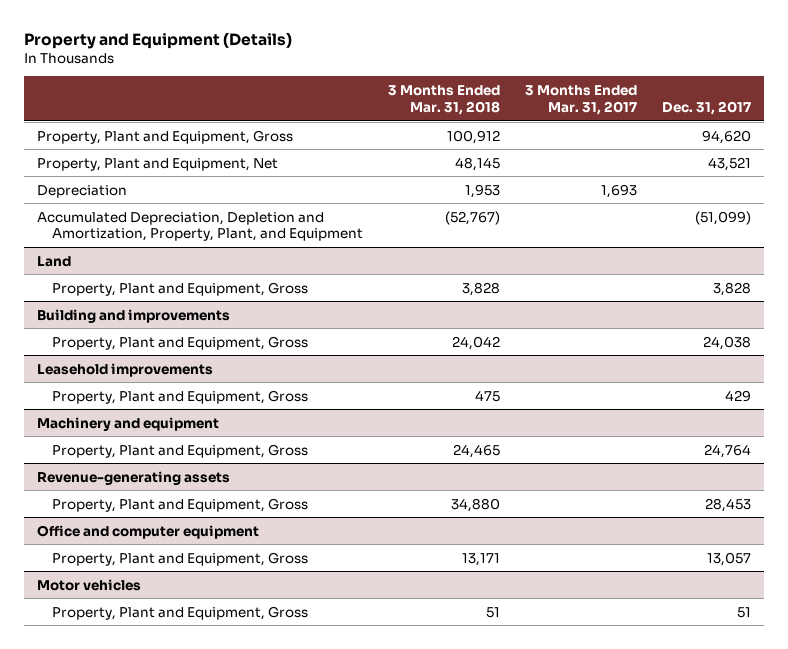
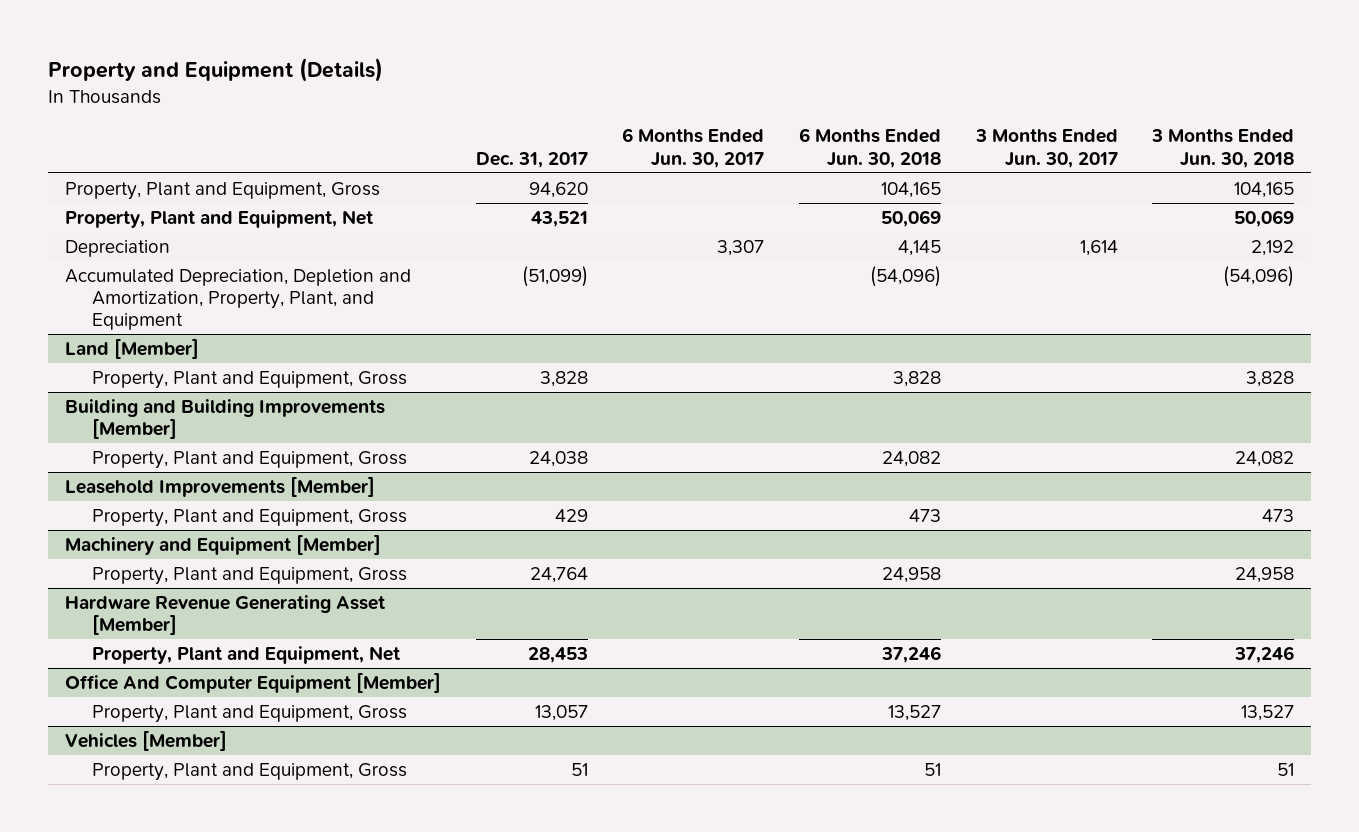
[387,84,500,115] 3 Months Ended Mar. 31, 2018 -> none
[525,84,638,115] 3 Months Ended Mar. 31, 2017 -> none
none -> [622,128,765,168] 6 Months Ended Jun. 30, 2017
none -> [798,128,941,168] 6 Months Ended Jun. 30, 2018
none -> [974,129,1118,168] 3 Months Ended Jun. 30, 2017
none -> [1151,129,1295,168] 3 Months Ended Jun. 30, 2018
[36,255,71,267] Land -> [65,338,200,359] Land [Member]
[36,308,230,323] Building and improvements -> [65,398,386,439] Building and Building Improvements [Member]
[36,362,213,377] Leasehold improvements -> [65,476,376,497] Leasehold Improvements [Member]
[36,416,219,431] Machinery and equipment -> [65,534,382,555] Machinery and Equipment [Member]
[36,470,230,485] Revenue-generating assets -> [65,594,386,635] Hardware Revenue Generating Asset [Member]
[51,497,308,512] Property, Plant and Equipment, Gross -> [91,645,400,664] Property, Plant and Equipment, Net
[36,524,259,539] Office and computer equipment -> [65,672,442,693] Office And Computer Equipment [Member]
[36,578,141,591] Motor vehicles -> [65,730,228,751] Vehicles [Member]

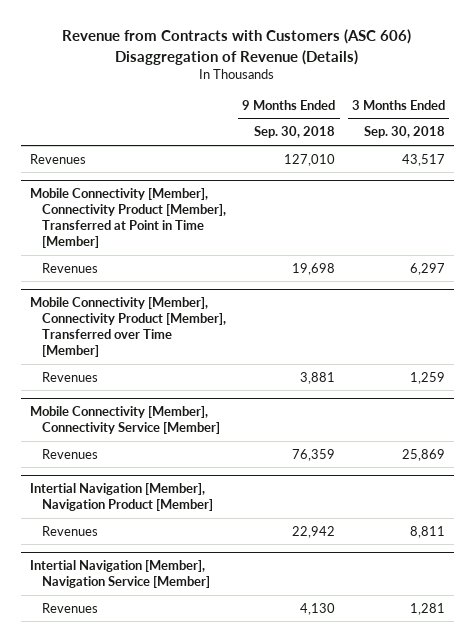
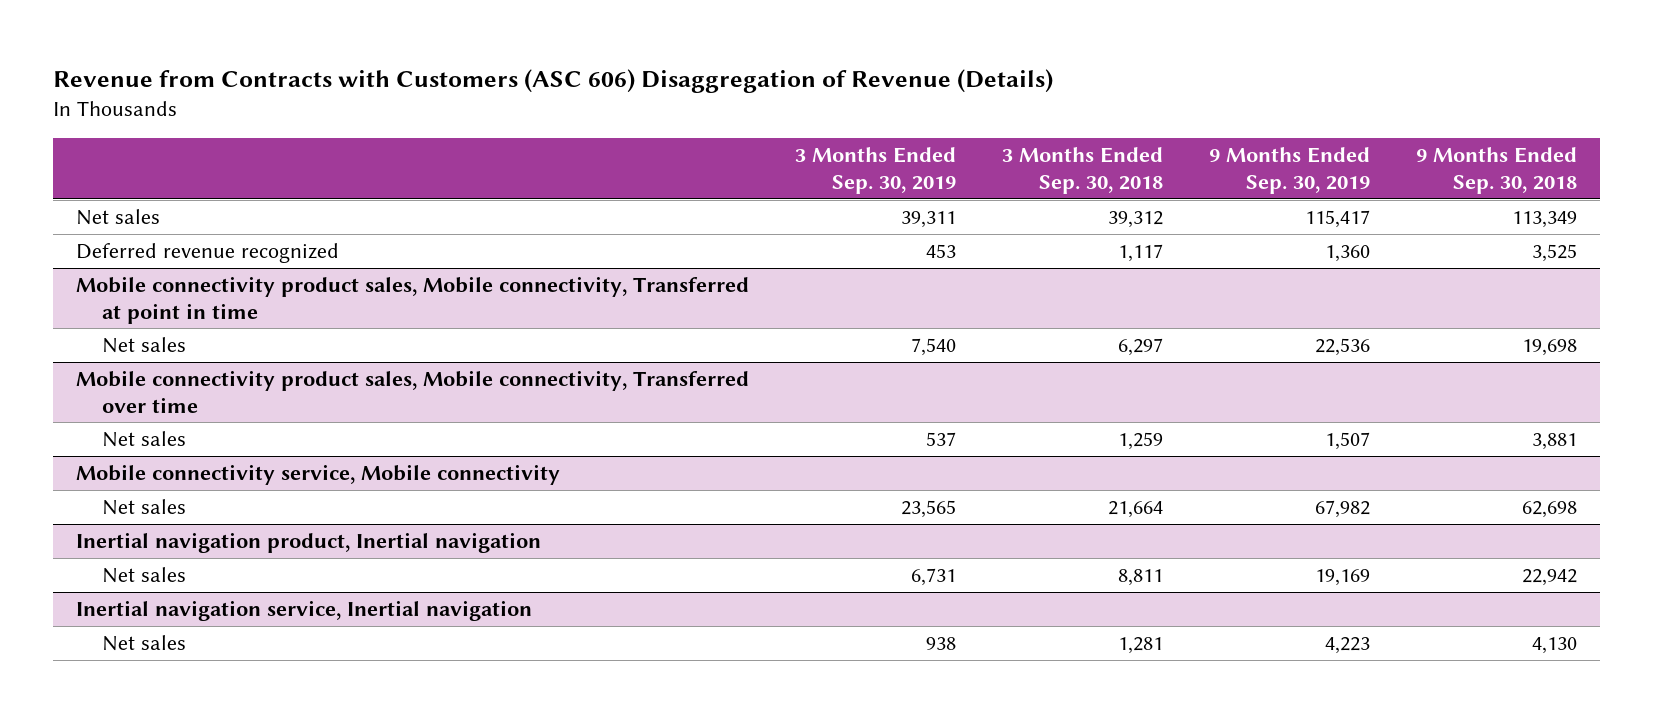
none -> [794,147,956,194] 3 Months Ended Sep. 30, 2019
none -> [1208,147,1370,194] 9 Months Ended Sep. 30, 2019
[29,153,86,164] Revenues -> none
[41,448,98,459] Revenues -> none
[29,482,213,512] Intertial Navigation [Member], Navigation Product [Member] -> none
[29,559,210,589] Intertial Navigation [Member], Navigation Service [Member] -> none
none -> [75,209,160,226] Net sales
none -> [75,243,339,264] Deferred revenue recognized
[29,187,226,249] Mobile Connectivity [Member], Connectivity Product [Member], Transferred at Point in Time [Member] -> [75,276,749,324] Mobile connectivity product sales, Mobile connectivity, Transferred at point in time
[41,262,98,273] Revenues -> [102,337,187,354] Net sales
[29,296,226,358] Mobile Connectivity [Member], Connectivity Product [Member], Transferred over Time [Member] -> [75,370,749,413] Mobile connectivity product sales, Mobile connectivity, Transferred over time
[41,371,98,382] Revenues -> [102,431,187,448] Net sales
[29,405,220,435] Mobile Connectivity [Member], Connectivity Service [Member] -> [75,464,560,486] Mobile connectivity service, Mobile connectivity
none -> [102,499,187,516] Net sales
none -> [75,532,541,554] Inertial navigation product, Inertial navigation
[41,525,98,536] Revenues -> [102,567,187,584] Net sales
none -> [75,600,532,622] Inertial navigation service, Inertial navigation
[41,602,98,613] Revenues -> [102,635,187,652] Net sales

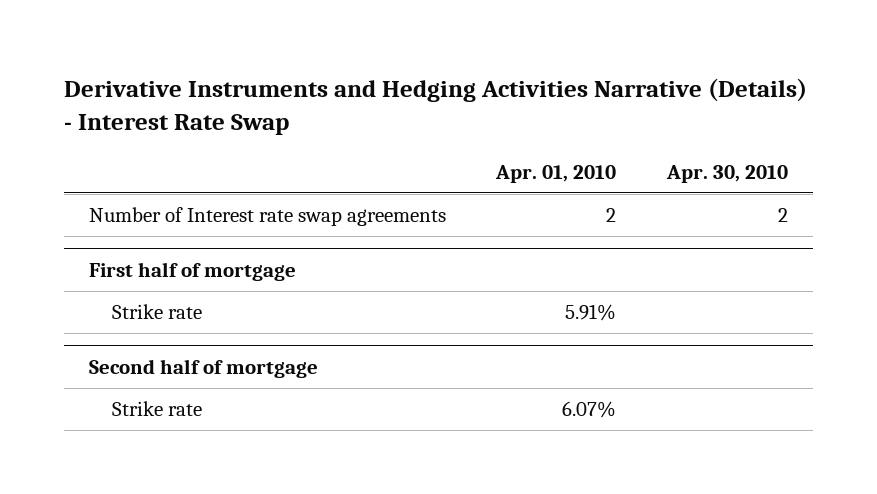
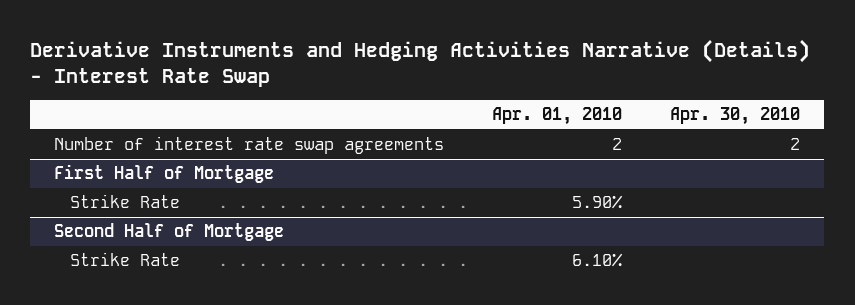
[89,207,447,227] Number of Interest rate swap agreements -> [54,136,445,155] Number of interest rate swap agreements
[89,261,297,281] First half of mortgage -> [54,164,275,184] First Half of Mortgage
[112,304,203,320] Strike rate -> [69,194,180,209] Strike Rate
[565,304,617,322] 5.91% -> [572,195,624,210] 5.90%
[89,358,319,378] Second half of mortgage -> [54,223,285,242] Second Half of Mortgage
[112,401,203,417] Strike rate -> [69,252,180,267] Strike Rate
[562,401,617,419] 6.07% -> [572,253,624,268] 6.10%

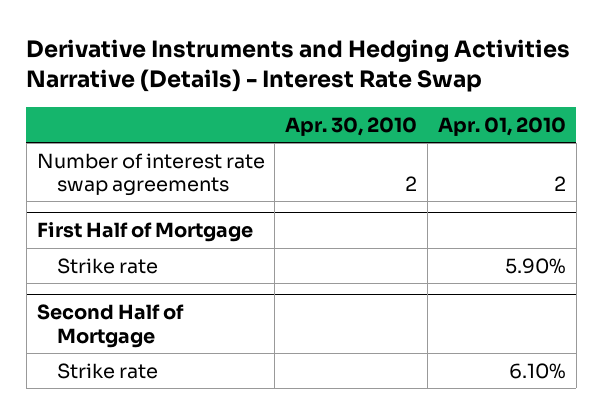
[69,194,180,209] Strike Rate -> [57,257,159,274] Strike rate
[69,252,180,267] Strike Rate -> [57,362,159,379] Strike rate

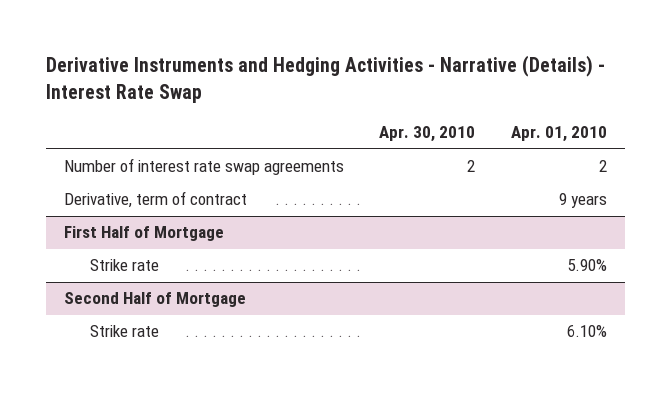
[26,38,571,93] Derivative Instruments and Hedging Activities Narrative (Details) - Interest Rate Swap -> [45,55,605,103] Derivative Instruments and Hedging Activities - Narrative (Details) - Interest Rate Swap
none -> [63,191,247,209] Derivative, term of contract

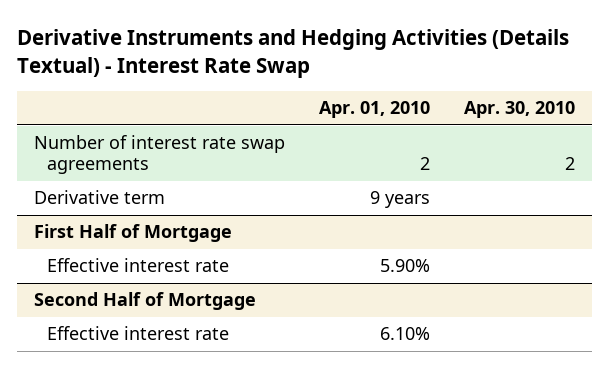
[45,55,605,103] Derivative Instruments and Hedging Activities - Narrative (Details) - Interest Rate Swap -> [17,29,570,79] Derivative Instruments and Hedging Activities (Details Textual) - Interest Rate Swap
[63,191,247,209] Derivative, term of contract -> [34,190,166,205] Derivative term
[90,259,160,272] Strike rate -> [46,258,229,273] Effective interest rate
[90,325,160,338] Strike rate -> [46,326,229,341] Effective interest rate

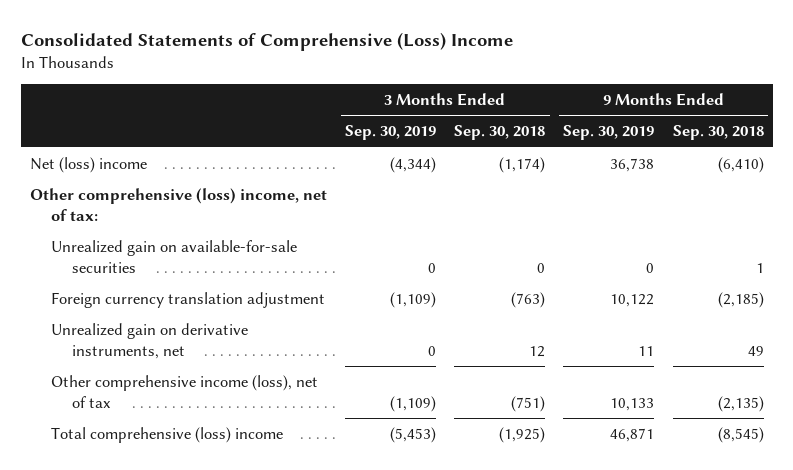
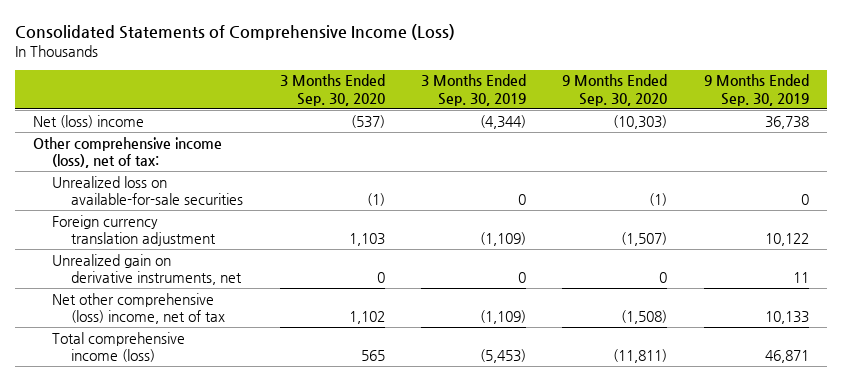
[20,32,513,52] Consolidated Statements of Comprehensive (Loss) Income -> [15,23,456,40] Consolidated Statements of Comprehensive Income (Loss)
[454,125,546,141] Sep. 30, 2018 -> none
[672,125,764,141] Sep. 30, 2018 -> none
none -> [279,74,385,106] 3 Months Ended Sep. 30, 2020
none -> [562,74,668,106] 9 Months Ended Sep. 30, 2020
[29,187,327,221] Other comprehensive (loss) income, net of tax: -> [33,136,223,169] Other comprehensive income (loss), net of tax:
[51,239,298,273] Unrealized gain on available-for-sale securities -> [52,175,244,206] Unrealized loss on available-for-sale securities
[51,374,319,408] Other comprehensive income (loss), net of tax -> [52,292,226,325] Net other comprehensive (loss) income, net of tax
[51,426,284,443] Total comprehensive (loss) income -> [52,331,186,363] Total comprehensive income (loss)

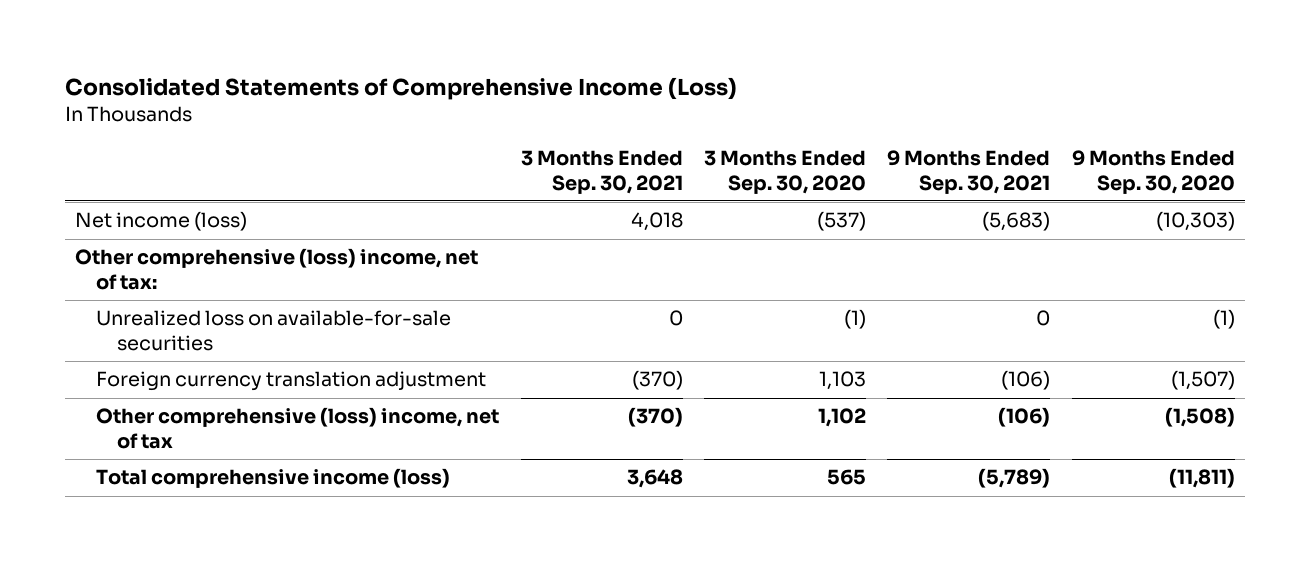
[420,74,526,106] 3 Months Ended Sep. 30, 2019 -> none
[703,74,809,106] 9 Months Ended Sep. 30, 2019 -> none
none -> [520,150,683,194] 3 Months Ended Sep. 30, 2021
none -> [887,150,1051,194] 9 Months Ended Sep. 30, 2021
[33,114,145,128] Net (loss) income -> [75,211,248,232] Net income (loss)
[33,136,223,169] Other comprehensive income (loss), net of tax: -> [75,248,479,290] Other comprehensive (loss) income, net of tax:
[52,253,243,286] Unrealized gain on derivative instruments, net -> none
[52,292,226,325] Net other comprehensive (loss) income, net of tax -> [96,407,500,449] Other comprehensive (loss) income, net of tax

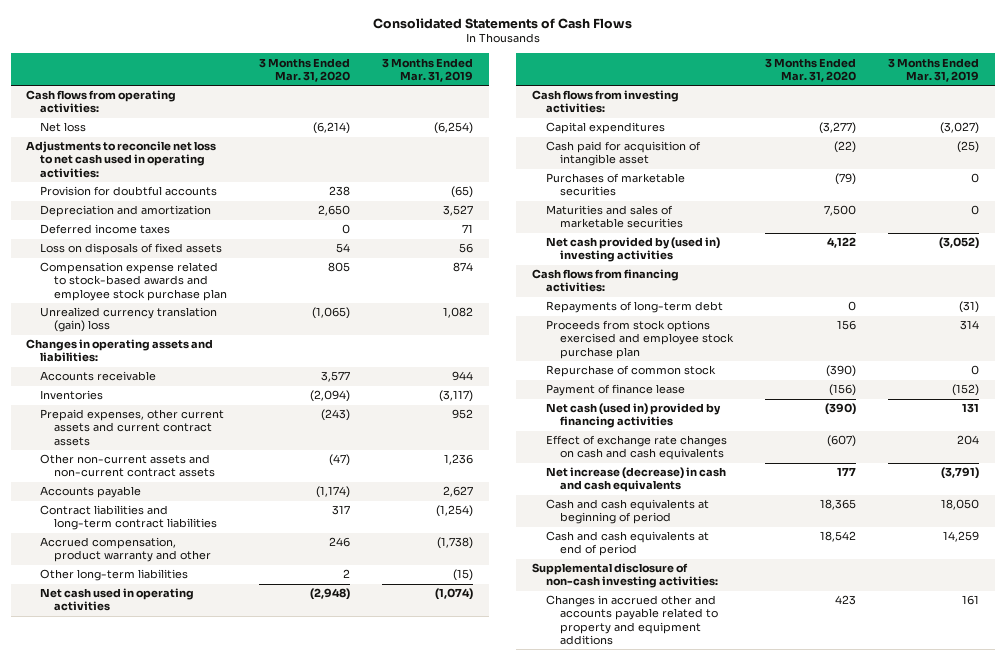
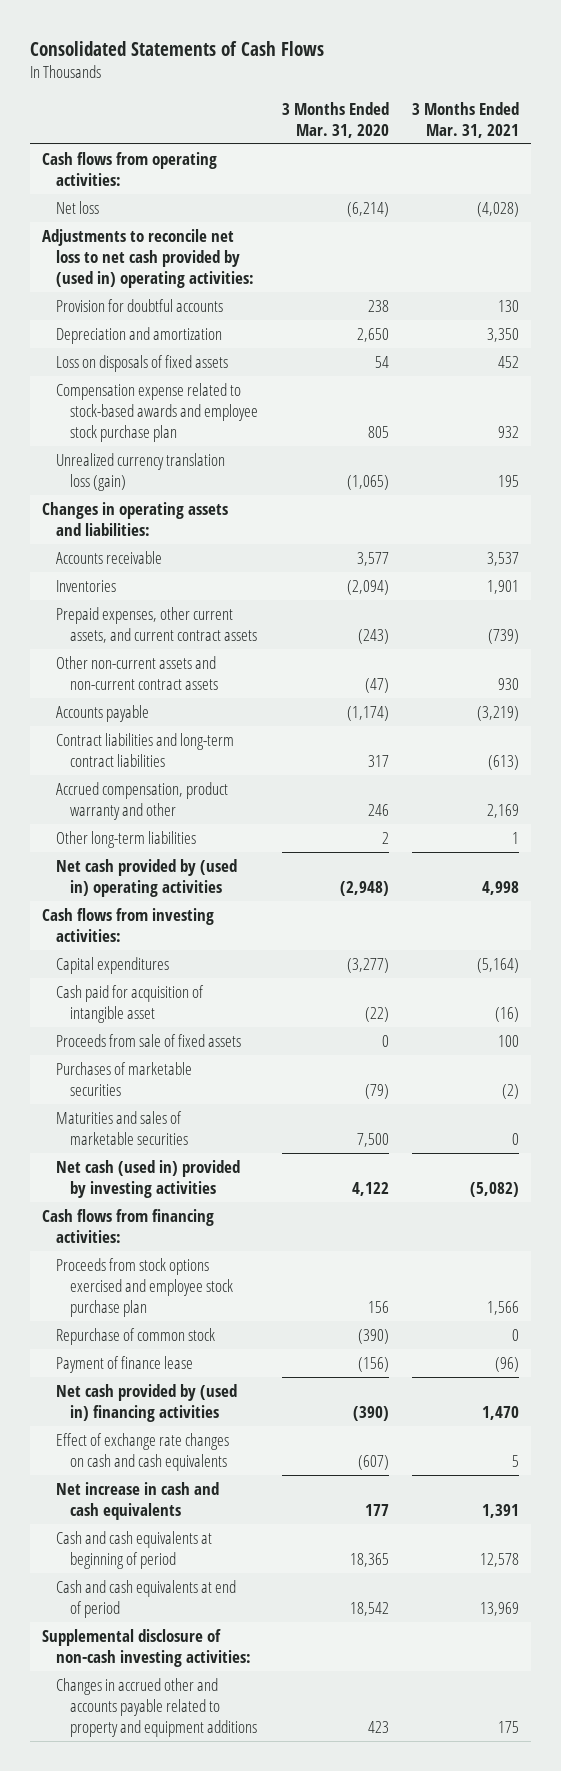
[382,57,474,82] 3 Months Ended Mar. 31, 2019 -> none
none -> [412,101,520,138] 3 Months Ended Mar. 31, 2021
[26,141,217,178] Adjustments to reconcile net loss to net cash used in operating activities: -> [42,228,255,288] Adjustments to reconcile net loss to net cash provided by (used in) operating activities:
[40,224,171,235] Deferred income taxes -> none
[40,307,218,333] Unrealized currency translation (gain) loss -> [56,452,226,491] Unrealized currency translation loss (gain)
[40,409,225,446] Prepaid expenses, other current assets and current contract assets -> [56,606,257,643] Prepaid expenses, other current assets, and current contract assets
[40,588,195,612] Net cash used in operating activities -> [56,858,238,897] Net cash provided by (used in) operating activities
none -> [56,1033,242,1047] Proceeds from sale of fixed assets
[546,237,721,263] Net cash provided by (used in) investing activities -> [56,1159,241,1198] Net cash (used in) provided by investing activities
[546,301,724,314] Repayments of long-term debt -> none
[546,403,722,429] Net cash (used in) provided by financing activities -> [56,1383,238,1422] Net cash provided by (used in) financing activities
[546,467,727,493] Net increase (decrease) in cash and cash equivalents -> [56,1481,220,1520] Net increase in cash and cash equivalents

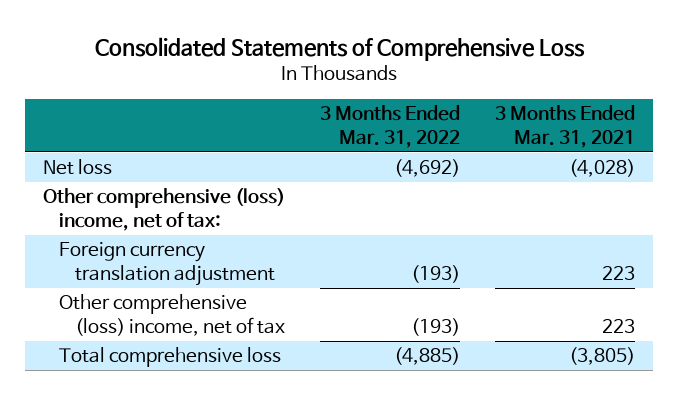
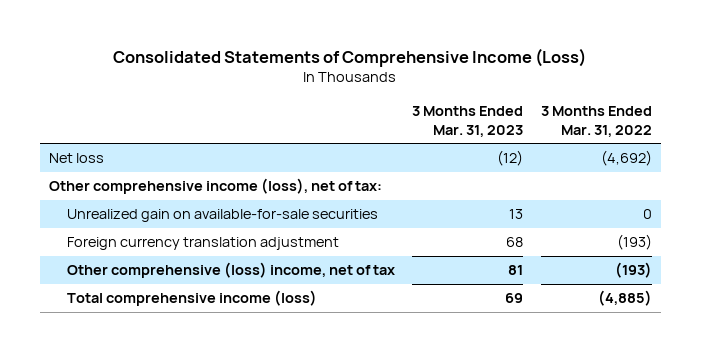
[94,36,585,61] Consolidated Statements of Comprehensive Loss -> [113,47,587,67] Consolidated Statements of Comprehensive Income (Loss)
[495,105,636,149] 3 Months Ended Mar. 31, 2021 -> none
none -> [412,106,524,137] 3 Months Ended Mar. 31, 2023
[42,188,285,232] Other comprehensive (loss) income, net of tax: -> [48,178,382,195] Other comprehensive income (loss), net of tax:
none -> [67,209,379,223] Unrealized gain on available-for-sale securities
[58,347,281,368] Total comprehensive loss -> [67,290,318,307] Total comprehensive income (loss)

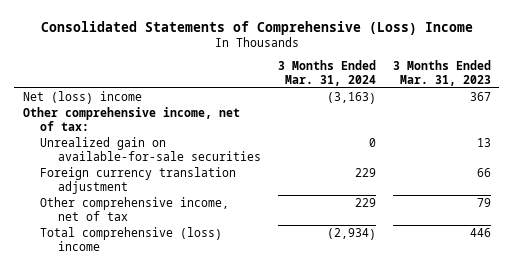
[113,47,587,67] Consolidated Statements of Comprehensive Income (Loss) -> [40,20,473,35] Consolidated Statements of Comprehensive (Loss) Income
[540,106,652,137] 3 Months Ended Mar. 31, 2022 -> none
none -> [277,60,376,86] 3 Months Ended Mar. 31, 2024
[48,153,104,164] Net loss -> [22,91,142,105] Net (loss) income
[497,150,524,167] (12) -> [469,92,491,102] 367
[48,178,382,195] Other comprehensive income (loss), net of tax: -> [22,107,240,131] Other comprehensive income, net of tax:
[506,237,524,248] 68 -> [476,168,491,178] 66
[67,262,396,279] Other comprehensive (loss) income, net of tax -> [40,197,230,221] Other comprehensive income, net of tax
[508,265,524,276] 81 -> [476,198,491,208] 79
[67,290,318,307] Total comprehensive income (loss) -> [40,227,223,251] Total comprehensive (loss) income
[505,293,524,304] 69 -> [469,228,491,238] 446

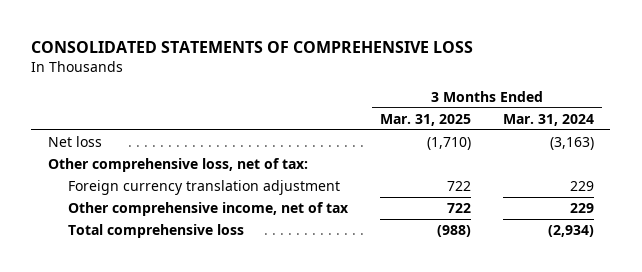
[40,20,473,35] Consolidated Statements of Comprehensive (Loss) Income -> [31,41,474,54] CONSOLIDATED STATEMENTS OF COMPREHENSIVE LOSS
[392,60,491,86] 3 Months Ended Mar. 31, 2023 -> none
none -> [379,113,471,126] Mar. 31, 2025
[40,137,261,161] Unrealized gain on available-for-sale securities -> none
[22,91,142,105] Net (loss) income -> [47,136,102,148] Net loss
[22,107,240,131] Other comprehensive income, net of tax: -> [47,158,308,173] Other comprehensive loss, net of tax:
[40,227,223,251] Total comprehensive (loss) income -> [67,224,244,239] Total comprehensive loss

